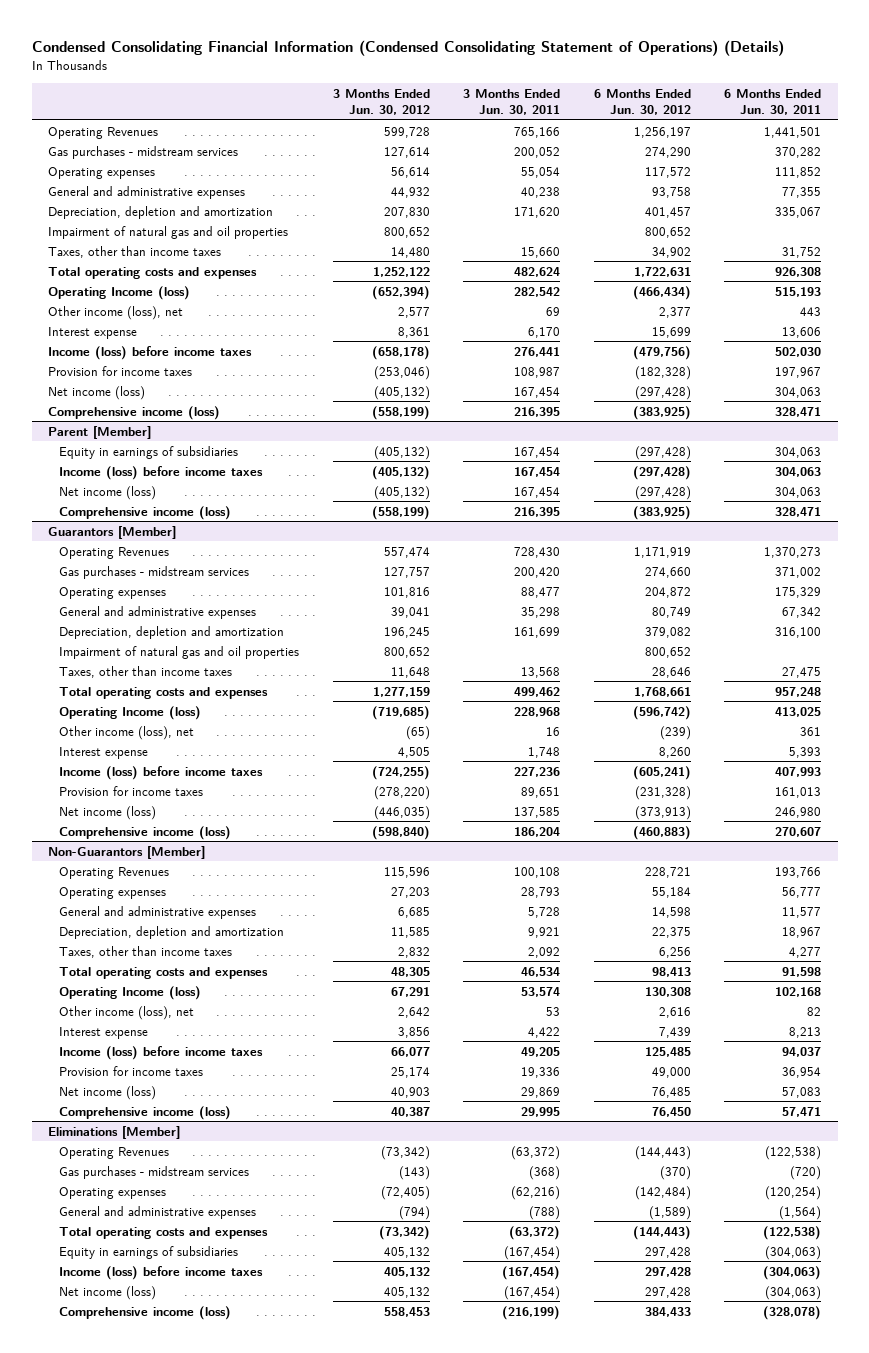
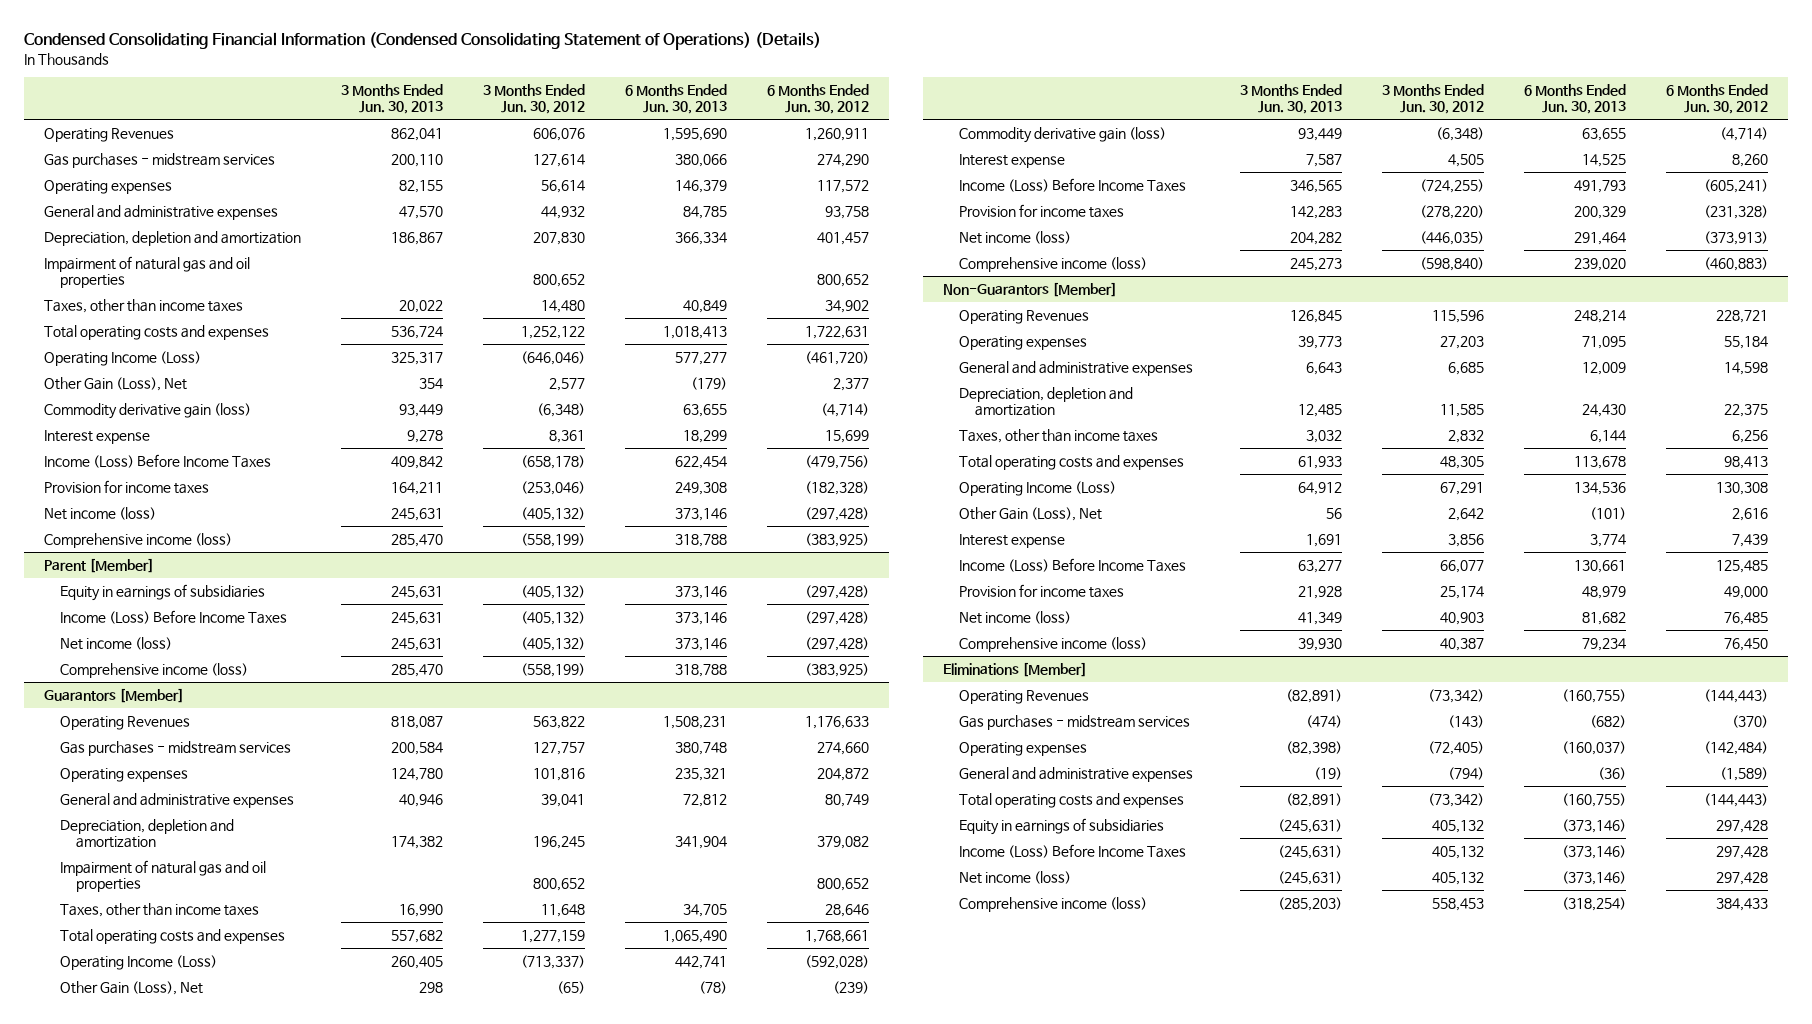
[463,88,561,115] 3 Months Ended Jun. 30, 2011 -> none
[723,88,821,115] 6 Months Ended Jun. 30, 2011 -> none
none -> [340,84,443,115] 3 Months Ended Jun. 30, 2013
none -> [624,84,727,115] 6 Months Ended Jun. 30, 2013
[383,126,430,138] 599,728 -> [532,127,585,141] 606,076
[633,126,691,138] 1,256,197 -> [804,127,869,141] 1,260,911
[48,285,191,300] Operating Income (loss) -> [43,350,201,366] Operating Income (Loss)
[371,285,430,300] (652,394) -> [520,350,585,365] (646,046)
[632,285,691,300] (466,434) -> [804,350,869,365] (461,720)
[48,305,184,320] Other income (loss), net -> [43,376,187,391] Other Gain (Loss), Net
none -> [43,402,251,419] Commodity derivative gain (loss)
[48,345,253,360] Income (loss) before income taxes -> [43,453,271,468] Income (Loss) Before Income Taxes
[59,465,264,480] Income (loss) before income taxes -> [59,609,287,624] Income (Loss) Before Income Taxes
[383,546,430,558] 557,474 -> [532,715,585,729] 563,822
[633,546,691,558] 1,171,919 -> [804,715,869,729] 1,176,633
[59,705,202,720] Operating Income (loss) -> [59,954,217,970] Operating Income (Loss)
[371,705,430,720] (719,685) -> [520,954,585,969] (713,337)
[632,705,691,720] (596,742) -> [804,954,869,969] (592,028)
[59,725,195,740] Other income (loss), net -> [59,980,203,995] Other Gain (Loss), Net
none -> [959,126,1167,143] Commodity derivative gain (loss)
[59,765,264,780] Income (loss) before income taxes -> [959,177,1187,192] Income (Loss) Before Income Taxes
[59,985,202,1000] Operating Income (loss) -> [959,480,1117,496] Operating Income (Loss)
[59,1005,195,1020] Other income (loss), net -> [959,506,1103,521] Other Gain (Loss), Net
[59,1045,264,1060] Income (loss) before income taxes -> [959,557,1187,572] Income (Loss) Before Income Taxes
[59,1265,264,1280] Income (loss) before income taxes -> [959,843,1187,858] Income (Loss) Before Income Taxes

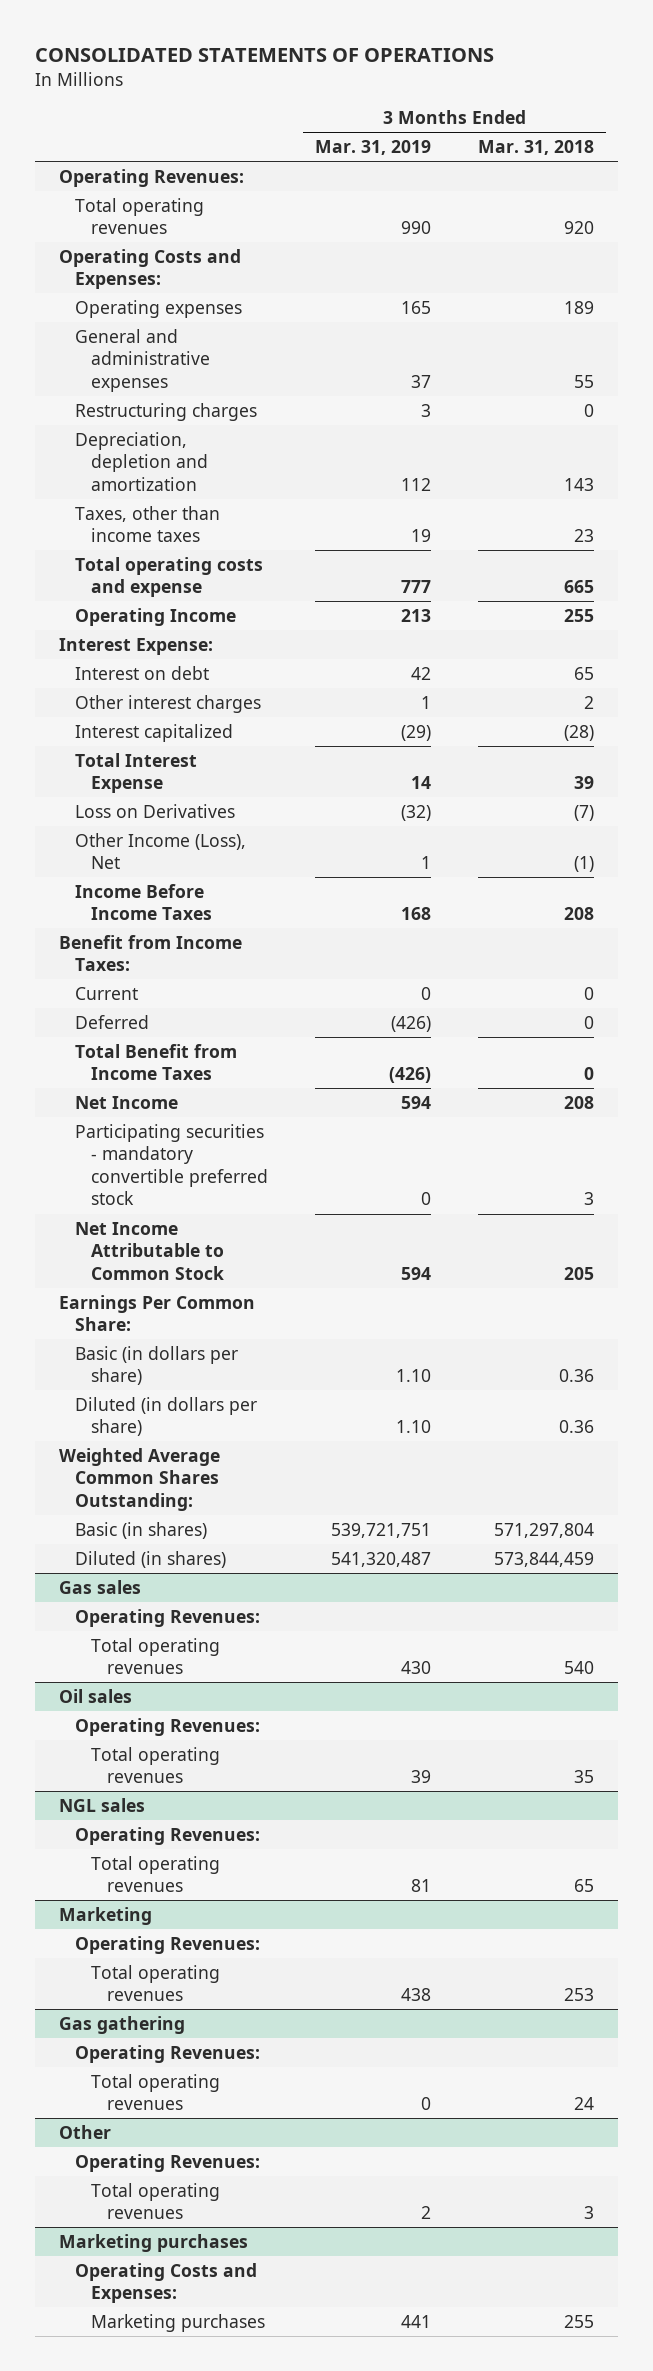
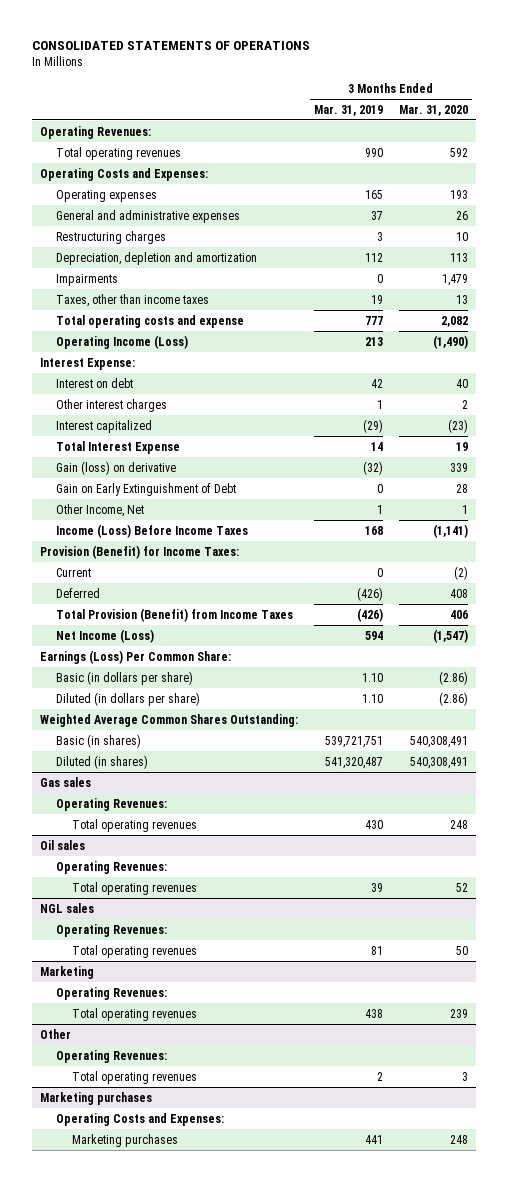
[478,140,595,156] Mar. 31, 2018 -> none
none -> [399,104,469,116] Mar. 31, 2020
none -> [55,273,118,286] Impairments
[74,607,236,626] Operating Income -> [55,334,188,349] Operating Income (Loss)
[74,803,235,818] Loss on Derivatives -> [55,460,176,475] Gain (loss) on derivative
none -> [55,482,236,496] Gain on Early Extinguishment of Debt
[74,832,246,870] Other Income (Loss), Net -> [55,503,144,517] Other Income, Net
[74,883,213,921] Income Before Income Taxes -> [55,523,248,538] Income (Loss) Before Income Taxes
[58,934,242,972] Benefit from Income Taxes: -> [39,544,239,559] Provision (Benefit) for Income Taxes:
[74,1123,269,1206] Participating securities - mandatory convertible preferred stock -> none
[74,1221,225,1280] Net Income Attributable to Common Stock -> none
[74,1043,237,1081] Total Benefit from Income Taxes -> [55,607,293,622] Total Provision (Benefit) from Income Taxes
[74,1095,178,1109] Net Income -> [55,628,154,643] Net Income (Loss)
[58,1294,255,1332] Earnings Per Common Share: -> [39,649,231,664] Earnings (Loss) Per Common Share:
[58,2015,185,2034] Gas gathering -> none
[74,2044,260,2063] Operating Revenues: -> none
[91,2073,221,2111] Total operating revenues -> none

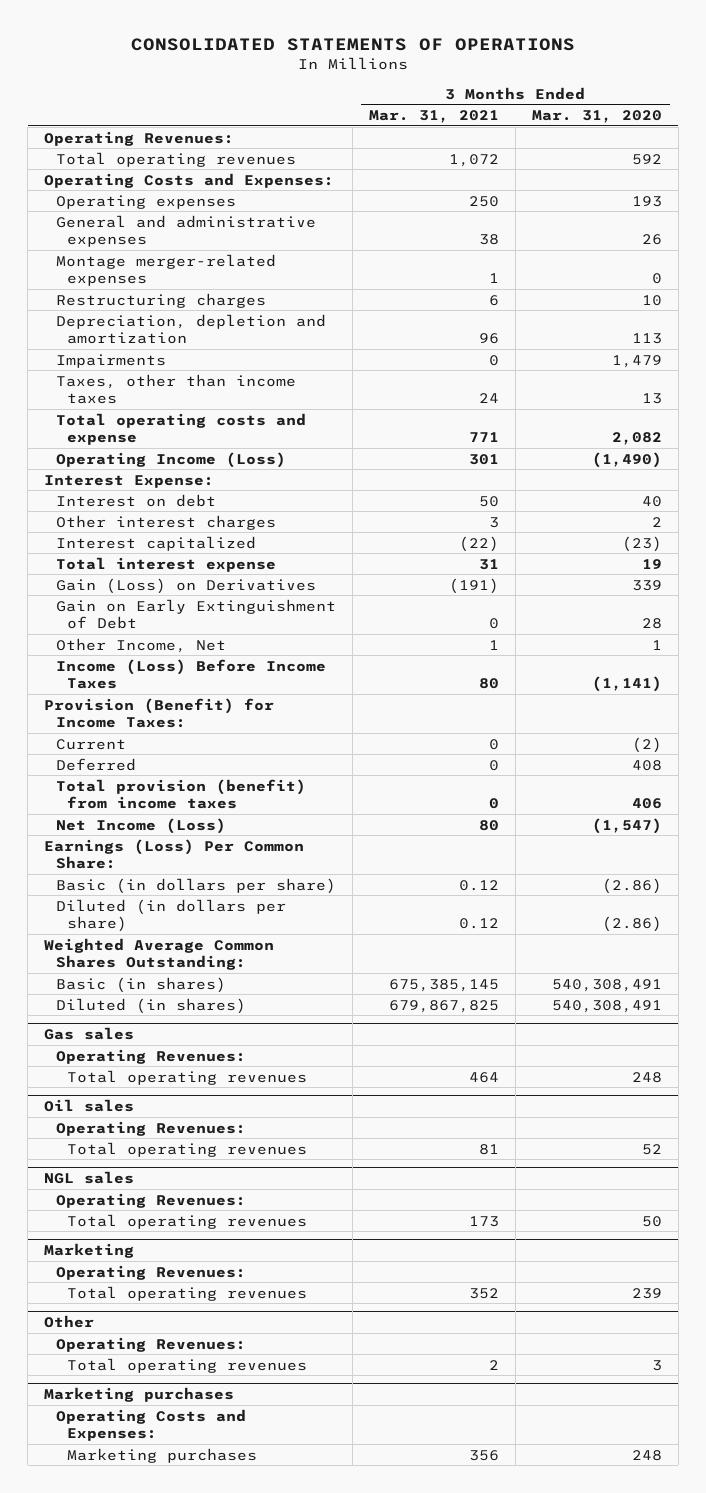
[314,104,384,116] Mar. 31, 2019 -> none
none -> [368,110,499,124] Mar. 31, 2021
none -> [55,253,276,286] Montage merger-related expenses
[55,440,180,454] Total Interest Expense -> [55,556,276,572] Total interest expense
[55,460,176,475] Gain (loss) on derivative -> [55,577,316,594] Gain (Loss) on Derivatives
[55,607,293,622] Total Provision (Benefit) from Income Taxes -> [55,778,306,809] Total provision (benefit) from income taxes

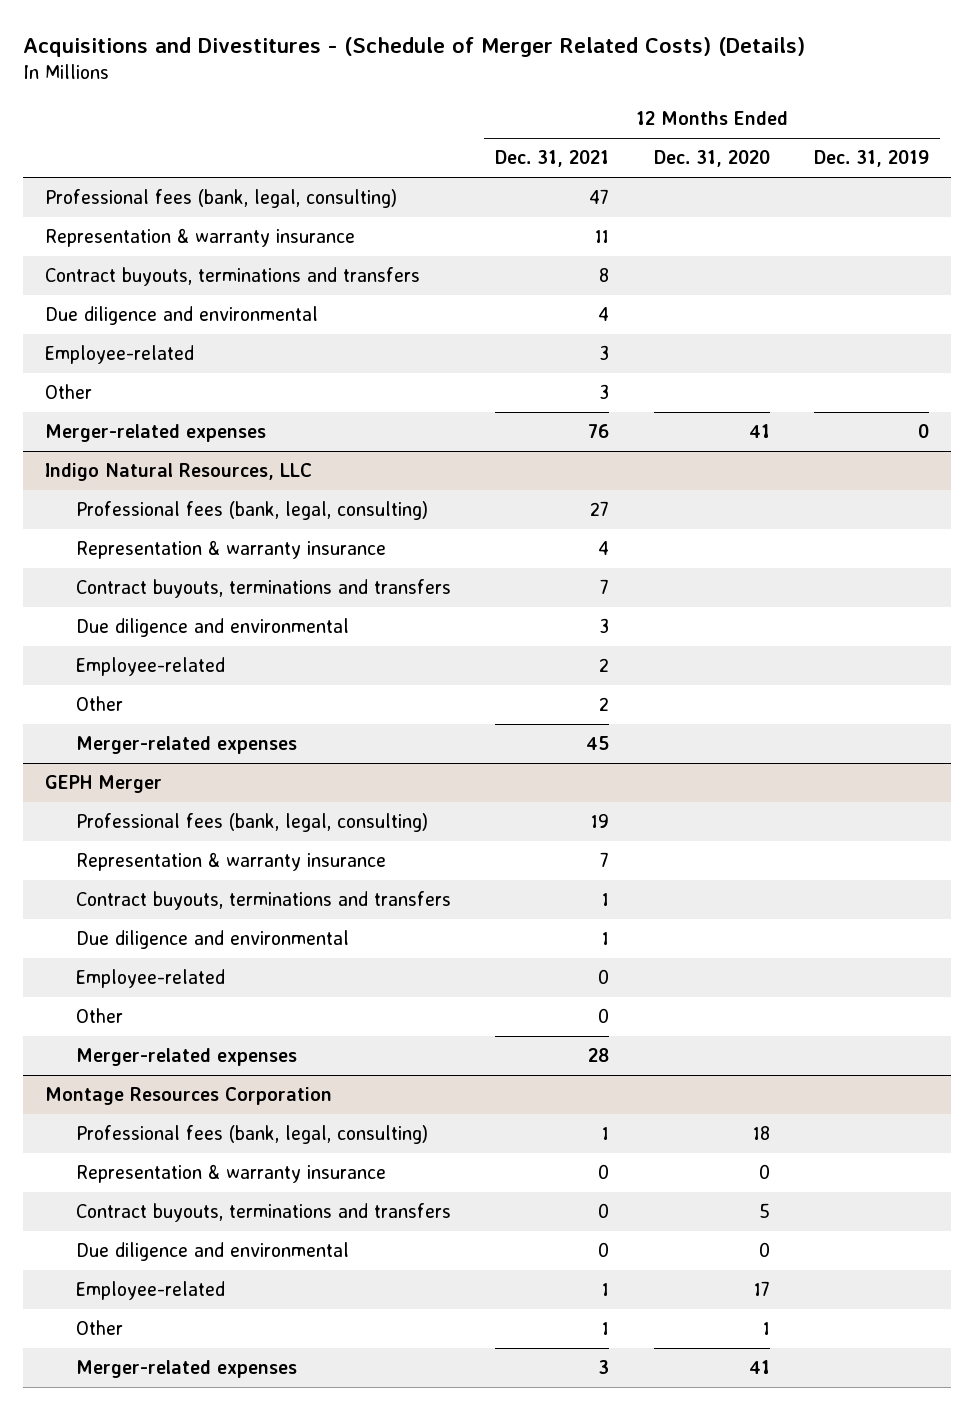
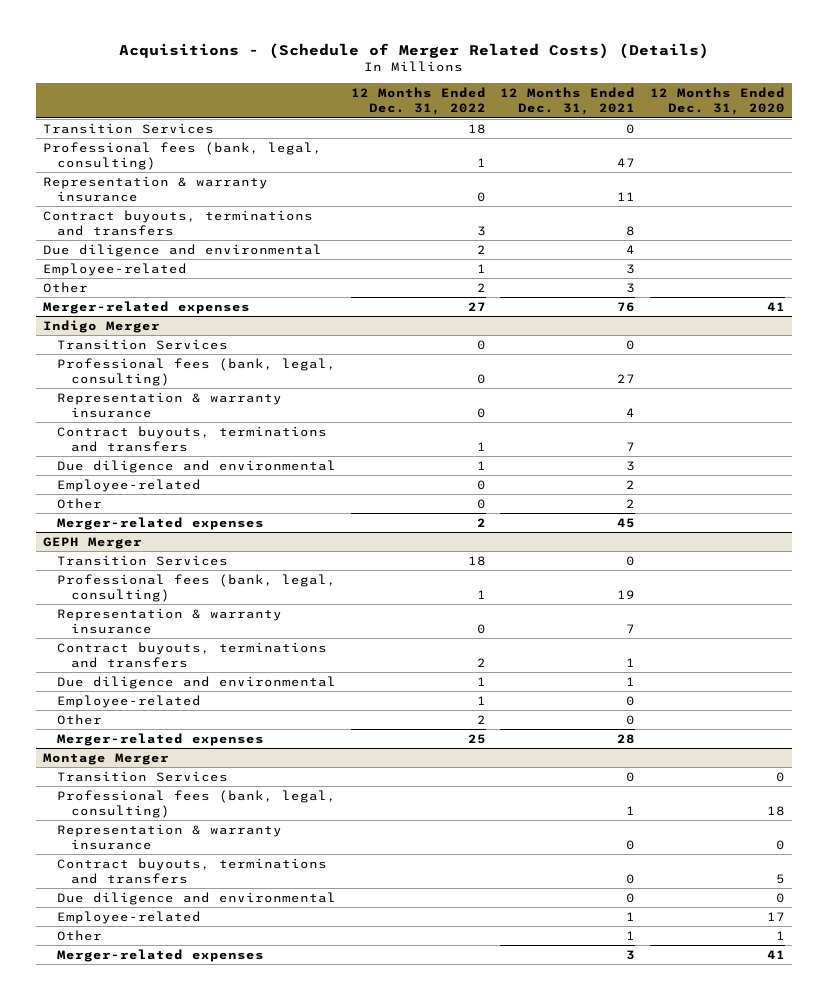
[23,37,806,58] Acquisitions and Divestitures - (Schedule of Merger Related Costs) (Details) -> [118,42,709,59] Acquisitions - (Schedule of Merger Related Costs) (Details)
[813,150,929,168] Dec. 31, 2019 -> none
none -> [350,86,486,116] 12 Months Ended Dec. 31, 2022
none -> [42,122,214,134] Transition Services
[45,463,313,482] Indigo Natural Resources, LLC -> [42,319,160,333] Indigo Merger
none -> [56,338,228,350] Transition Services
none -> [56,554,228,566] Transition Services
[45,1087,333,1106] Montage Resources Corporation -> [42,752,169,765] Montage Merger
none -> [56,770,228,782] Transition Services

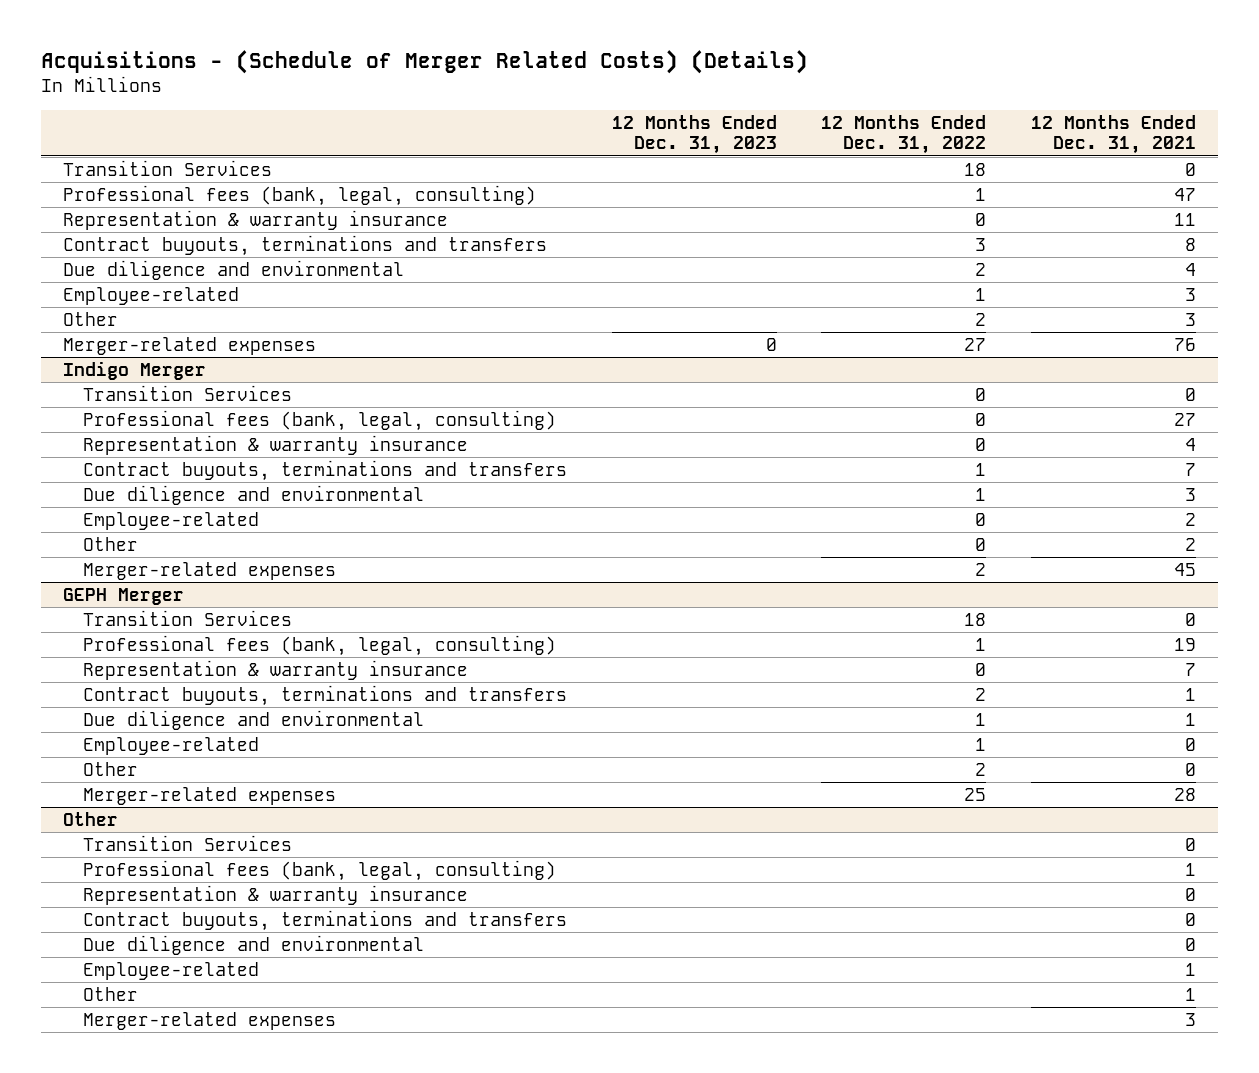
[649,86,785,116] 12 Months Ended Dec. 31, 2020 -> none
none -> [611,114,777,155] 12 Months Ended Dec. 31, 2023
[42,752,169,765] Montage Merger -> [63,811,119,826] Other

